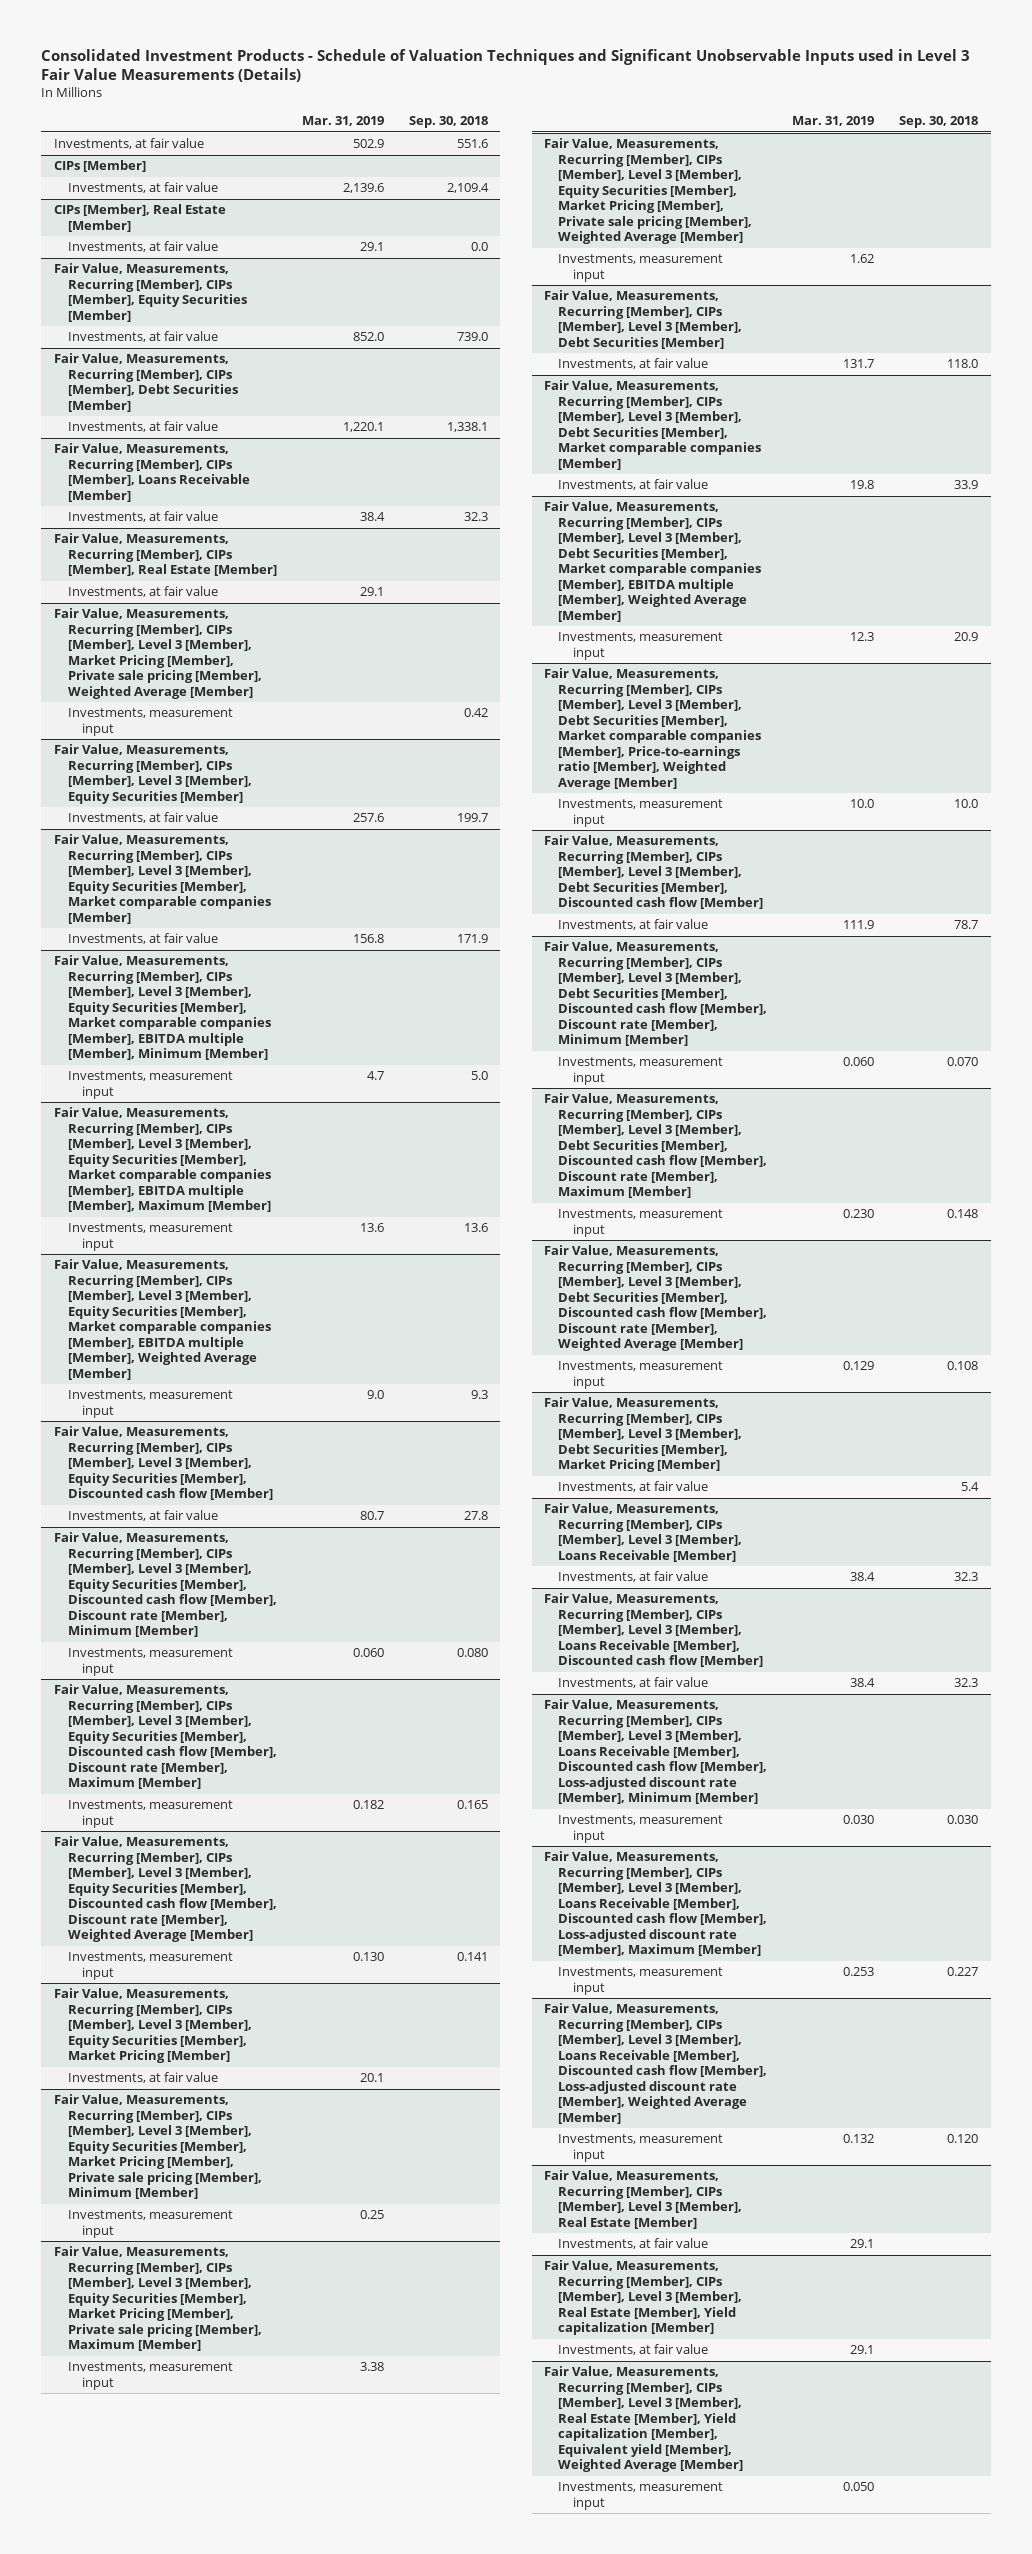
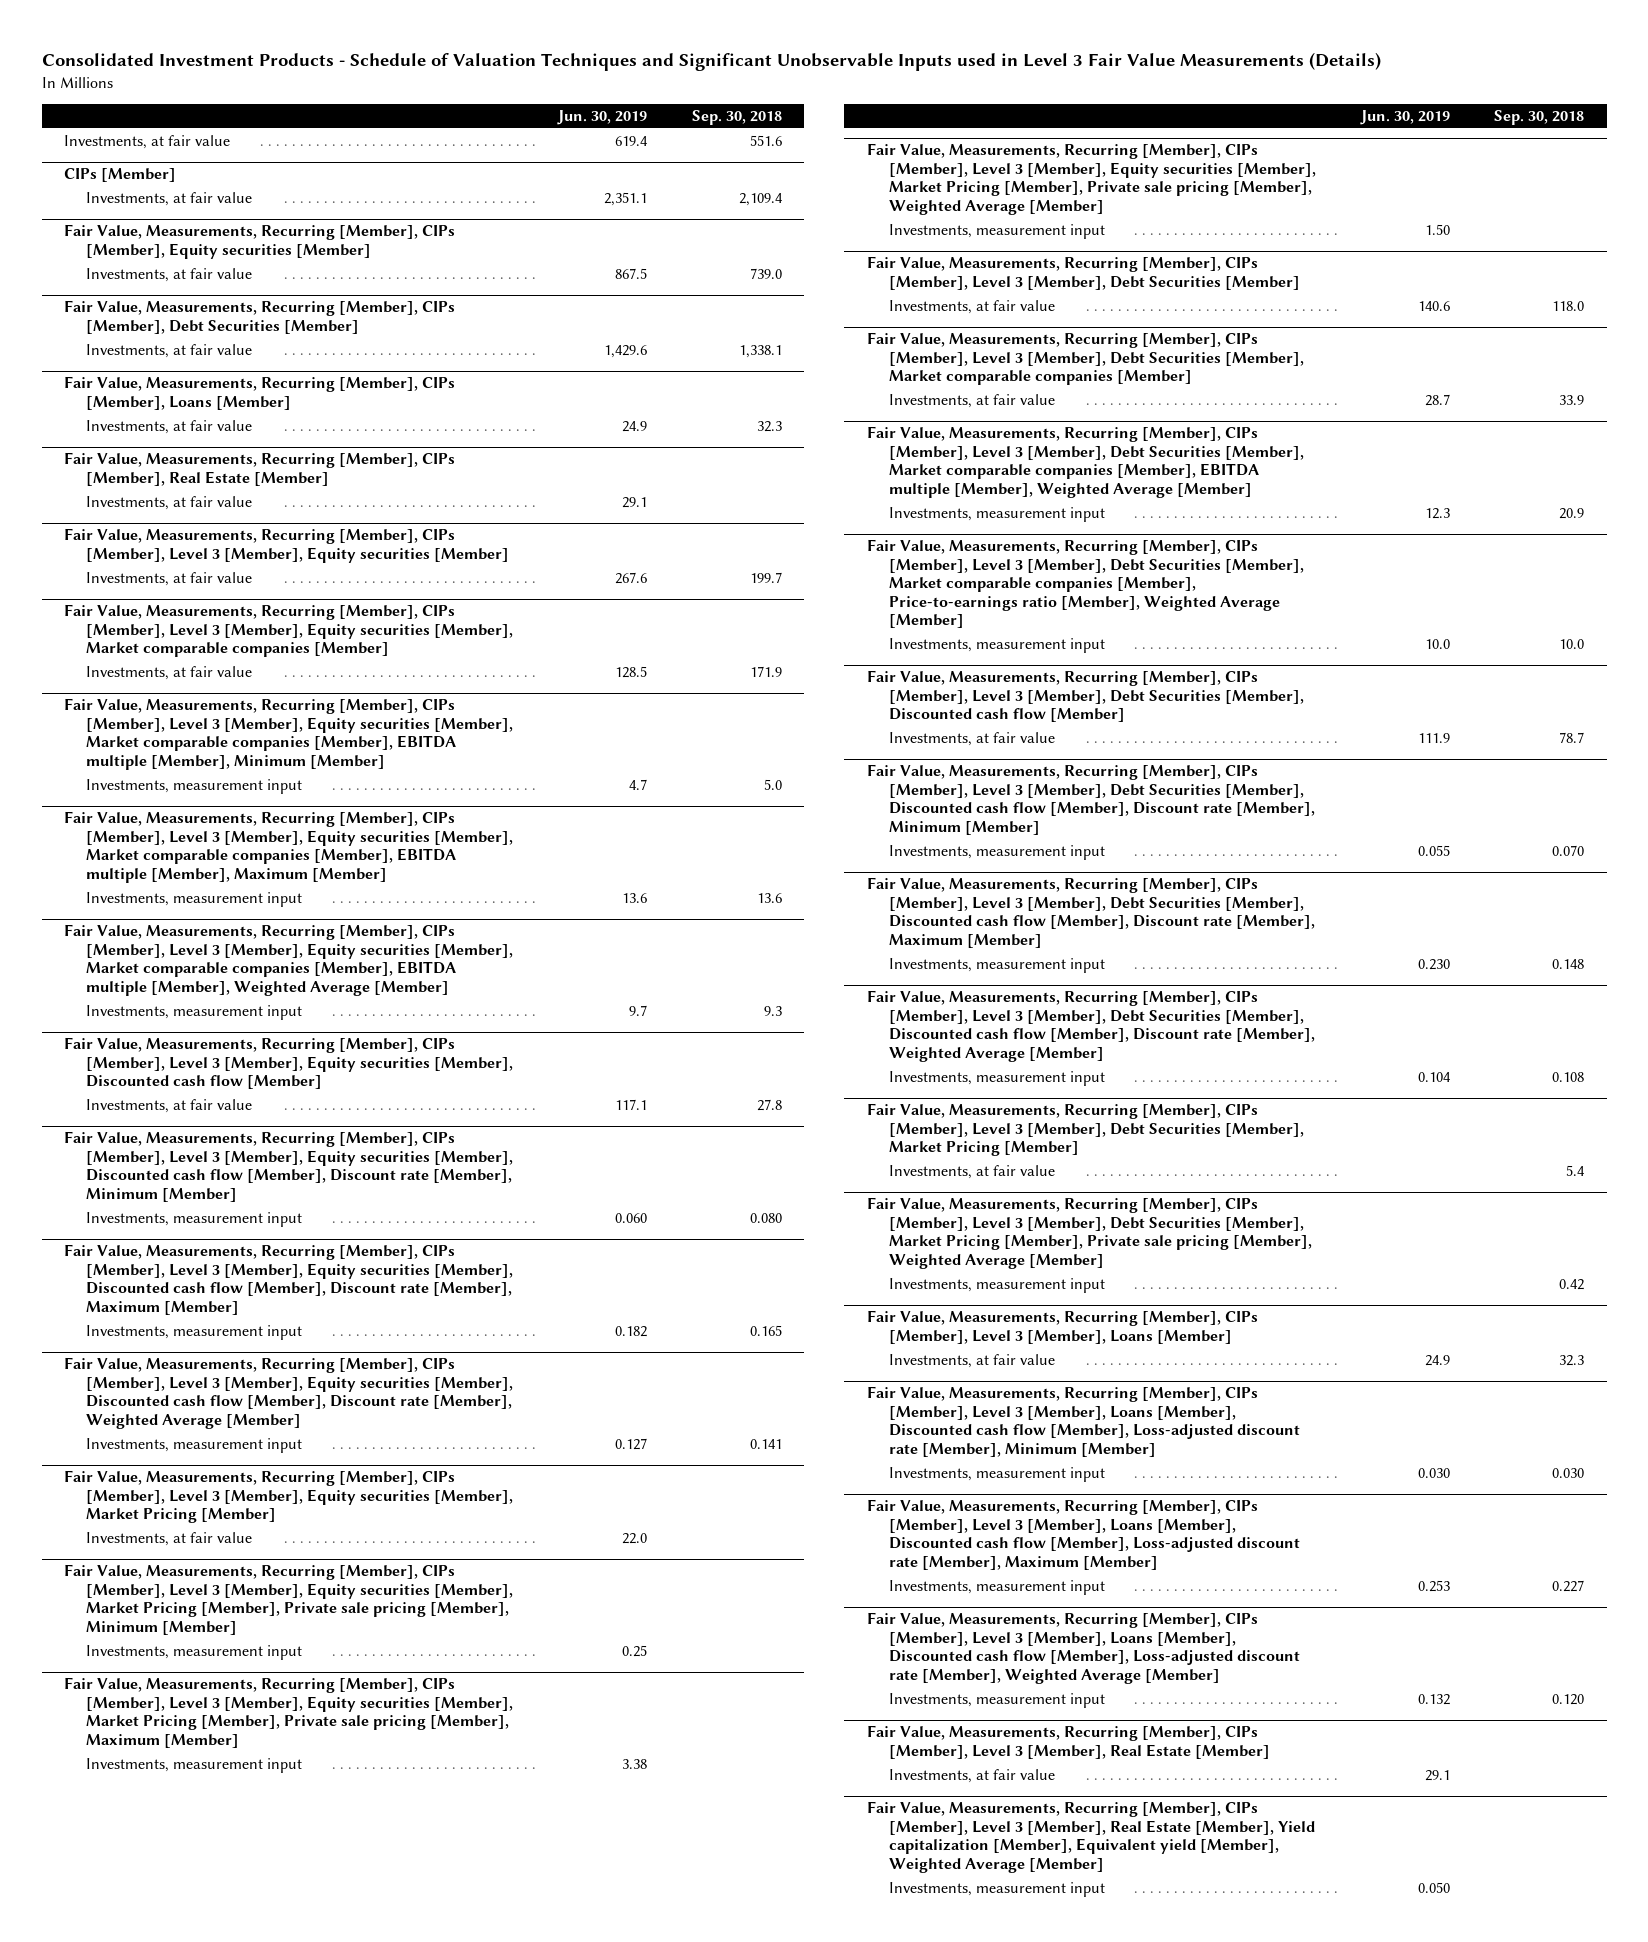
[301,116,384,127] Mar. 31, 2019 -> none
none -> [557,109,648,125] Jun. 30, 2019
[53,204,226,232] CIPs [Member], Real Estate [Member] -> none
[67,241,218,253] Investments, at fair value -> none
[53,263,247,322] Fair Value, Measurements, Recurring [Member], CIPs [Member], Equity Securities [Member] -> [64,224,456,259] Fair Value, Measurements, Recurring [Member], CIPs [Member], Equity securities [Member]
[53,443,250,502] Fair Value, Measurements, Recurring [Member], CIPs [Member], Loans Receivable [Member] -> [64,376,456,410] Fair Value, Measurements, Recurring [Member], CIPs [Member], Loans [Member]
[53,608,262,699] Fair Value, Measurements, Recurring [Member], CIPs [Member], Level 3 [Member], Market Pricing [Member], Private sale pricing [Member], Weighted Average [Member] -> none
[67,708,233,736] Investments, measurement input -> none
[53,744,252,804] Fair Value, Measurements, Recurring [Member], CIPs [Member], Level 3 [Member], Equity Securities [Member] -> [64,528,510,563] Fair Value, Measurements, Recurring [Member], CIPs [Member], Level 3 [Member], Equity securities [Member]
[53,834,271,924] Fair Value, Measurements, Recurring [Member], CIPs [Member], Level 3 [Member], Equity Securities [Member], Market comparable companies [Member] -> [64,604,514,658] Fair Value, Measurements, Recurring [Member], CIPs [Member], Level 3 [Member], Equity securities [Member], Market comparable companies [Member]
[53,955,271,1061] Fair Value, Measurements, Recurring [Member], CIPs [Member], Level 3 [Member], Equity Securities [Member], Market comparable companies [Member], EBITDA multiple [Member], Minimum [Member] -> [64,698,514,770] Fair Value, Measurements, Recurring [Member], CIPs [Member], Level 3 [Member], Equity securities [Member], Market comparable companies [Member], EBITDA multiple [Member], Minimum [Member]
[53,1107,271,1213] Fair Value, Measurements, Recurring [Member], CIPs [Member], Level 3 [Member], Equity Securities [Member], Market comparable companies [Member], EBITDA multiple [Member], Maximum [Member] -> [64,811,514,883] Fair Value, Measurements, Recurring [Member], CIPs [Member], Level 3 [Member], Equity securities [Member], Market comparable companies [Member], EBITDA multiple [Member], Maximum [Member]
[53,1259,271,1380] Fair Value, Measurements, Recurring [Member], CIPs [Member], Level 3 [Member], Equity Securities [Member], Market comparable companies [Member], EBITDA multiple [Member], Weighted Average [Member] -> [64,924,514,996] Fair Value, Measurements, Recurring [Member], CIPs [Member], Level 3 [Member], Equity securities [Member], Market comparable companies [Member], EBITDA multiple [Member], Weighted Average [Member]
[53,1426,273,1501] Fair Value, Measurements, Recurring [Member], CIPs [Member], Level 3 [Member], Equity Securities [Member], Discounted cash flow [Member] -> [64,1037,514,1090] Fair Value, Measurements, Recurring [Member], CIPs [Member], Level 3 [Member], Equity securities [Member], Discounted cash flow [Member]
[53,1532,277,1638] Fair Value, Measurements, Recurring [Member], CIPs [Member], Level 3 [Member], Equity Securities [Member], Discounted cash flow [Member], Discount rate [Member], Minimum [Member] -> [64,1131,514,1202] Fair Value, Measurements, Recurring [Member], CIPs [Member], Level 3 [Member], Equity securities [Member], Discounted cash flow [Member], Discount rate [Member], Minimum [Member]
[53,1684,277,1790] Fair Value, Measurements, Recurring [Member], CIPs [Member], Level 3 [Member], Equity Securities [Member], Discounted cash flow [Member], Discount rate [Member], Maximum [Member] -> [64,1244,514,1315] Fair Value, Measurements, Recurring [Member], CIPs [Member], Level 3 [Member], Equity securities [Member], Discounted cash flow [Member], Discount rate [Member], Maximum [Member]
[53,1836,277,1943] Fair Value, Measurements, Recurring [Member], CIPs [Member], Level 3 [Member], Equity Securities [Member], Discounted cash flow [Member], Discount rate [Member], Weighted Average [Member] -> [64,1357,514,1429] Fair Value, Measurements, Recurring [Member], CIPs [Member], Level 3 [Member], Equity securities [Member], Discounted cash flow [Member], Discount rate [Member], Weighted Average [Member]
[53,1988,252,2064] Fair Value, Measurements, Recurring [Member], CIPs [Member], Level 3 [Member], Equity Securities [Member], Market Pricing [Member] -> [64,1470,514,1524] Fair Value, Measurements, Recurring [Member], CIPs [Member], Level 3 [Member], Equity securities [Member], Market Pricing [Member]
[53,2094,262,2200] Fair Value, Measurements, Recurring [Member], CIPs [Member], Level 3 [Member], Equity Securities [Member], Market Pricing [Member], Private sale pricing [Member], Minimum [Member] -> [64,1564,514,1635] Fair Value, Measurements, Recurring [Member], CIPs [Member], Level 3 [Member], Equity securities [Member], Market Pricing [Member], Private sale pricing [Member], Minimum [Member]
[53,2246,262,2352] Fair Value, Measurements, Recurring [Member], CIPs [Member], Level 3 [Member], Equity Securities [Member], Market Pricing [Member], Private sale pricing [Member], Maximum [Member] -> [64,1677,514,1748] Fair Value, Measurements, Recurring [Member], CIPs [Member], Level 3 [Member], Equity securities [Member], Market Pricing [Member], Private sale pricing [Member], Maximum [Member]
[544,138,753,245] Fair Value, Measurements, Recurring [Member], CIPs [Member], Level 3 [Member], Equity Securities [Member], Market Pricing [Member], Private sale pricing [Member], Weighted Average [Member] -> [866,143,1316,215] Fair Value, Measurements, Recurring [Member], CIPs [Member], Level 3 [Member], Equity securities [Member], Market Pricing [Member], Private sale pricing [Member], Weighted Average [Member]
[558,1571,709,1583] Investments, at fair value -> none
[544,1593,764,1668] Fair Value, Measurements, Recurring [Member], CIPs [Member], Level 3 [Member], Loans Receivable [Member], Discounted cash flow [Member] -> none
none -> [866,1197,1312,1269] Fair Value, Measurements, Recurring [Member], CIPs [Member], Level 3 [Member], Debt Securities [Member], Market Pricing [Member], Private sale pricing [Member], Weighted Average [Member]
none -> [888,1278,1105,1294] Investments, measurement input
[544,1503,743,1562] Fair Value, Measurements, Recurring [Member], CIPs [Member], Level 3 [Member], Loans Receivable [Member] -> [866,1310,1258,1344] Fair Value, Measurements, Recurring [Member], CIPs [Member], Level 3 [Member], Loans [Member]
[544,1699,768,1805] Fair Value, Measurements, Recurring [Member], CIPs [Member], Level 3 [Member], Loans Receivable [Member], Discounted cash flow [Member], Loss-adjusted discount rate [Member], Minimum [Member] -> [866,1386,1300,1457] Fair Value, Measurements, Recurring [Member], CIPs [Member], Level 3 [Member], Loans [Member], Discounted cash flow [Member], Loss-adjusted discount rate [Member], Minimum [Member]
[544,1851,768,1957] Fair Value, Measurements, Recurring [Member], CIPs [Member], Level 3 [Member], Loans Receivable [Member], Discounted cash flow [Member], Loss-adjusted discount rate [Member], Maximum [Member] -> [866,1499,1300,1570] Fair Value, Measurements, Recurring [Member], CIPs [Member], Level 3 [Member], Loans [Member], Discounted cash flow [Member], Loss-adjusted discount rate [Member], Maximum [Member]
[544,2003,768,2124] Fair Value, Measurements, Recurring [Member], CIPs [Member], Level 3 [Member], Loans Receivable [Member], Discounted cash flow [Member], Loss-adjusted discount rate [Member], Weighted Average [Member] -> [866,1612,1300,1684] Fair Value, Measurements, Recurring [Member], CIPs [Member], Level 3 [Member], Loans [Member], Discounted cash flow [Member], Loss-adjusted discount rate [Member], Weighted Average [Member]
[544,2260,743,2336] Fair Value, Measurements, Recurring [Member], CIPs [Member], Level 3 [Member], Real Estate [Member], Yield capitalization [Member] -> none
[558,2344,709,2356] Investments, at fair value -> none

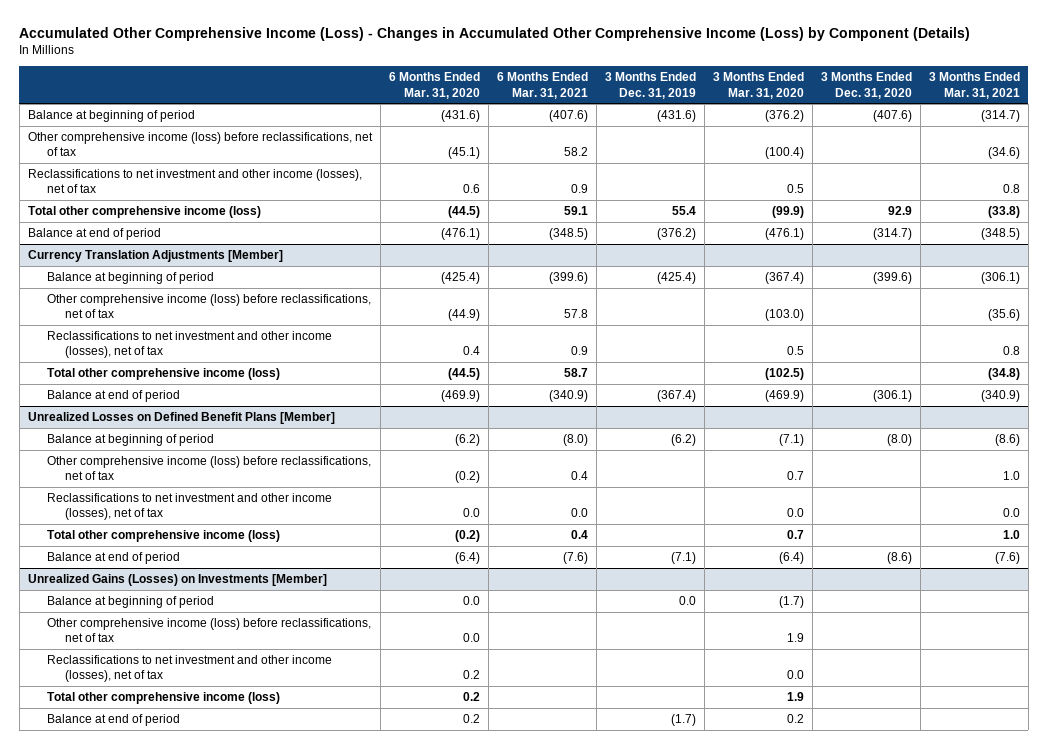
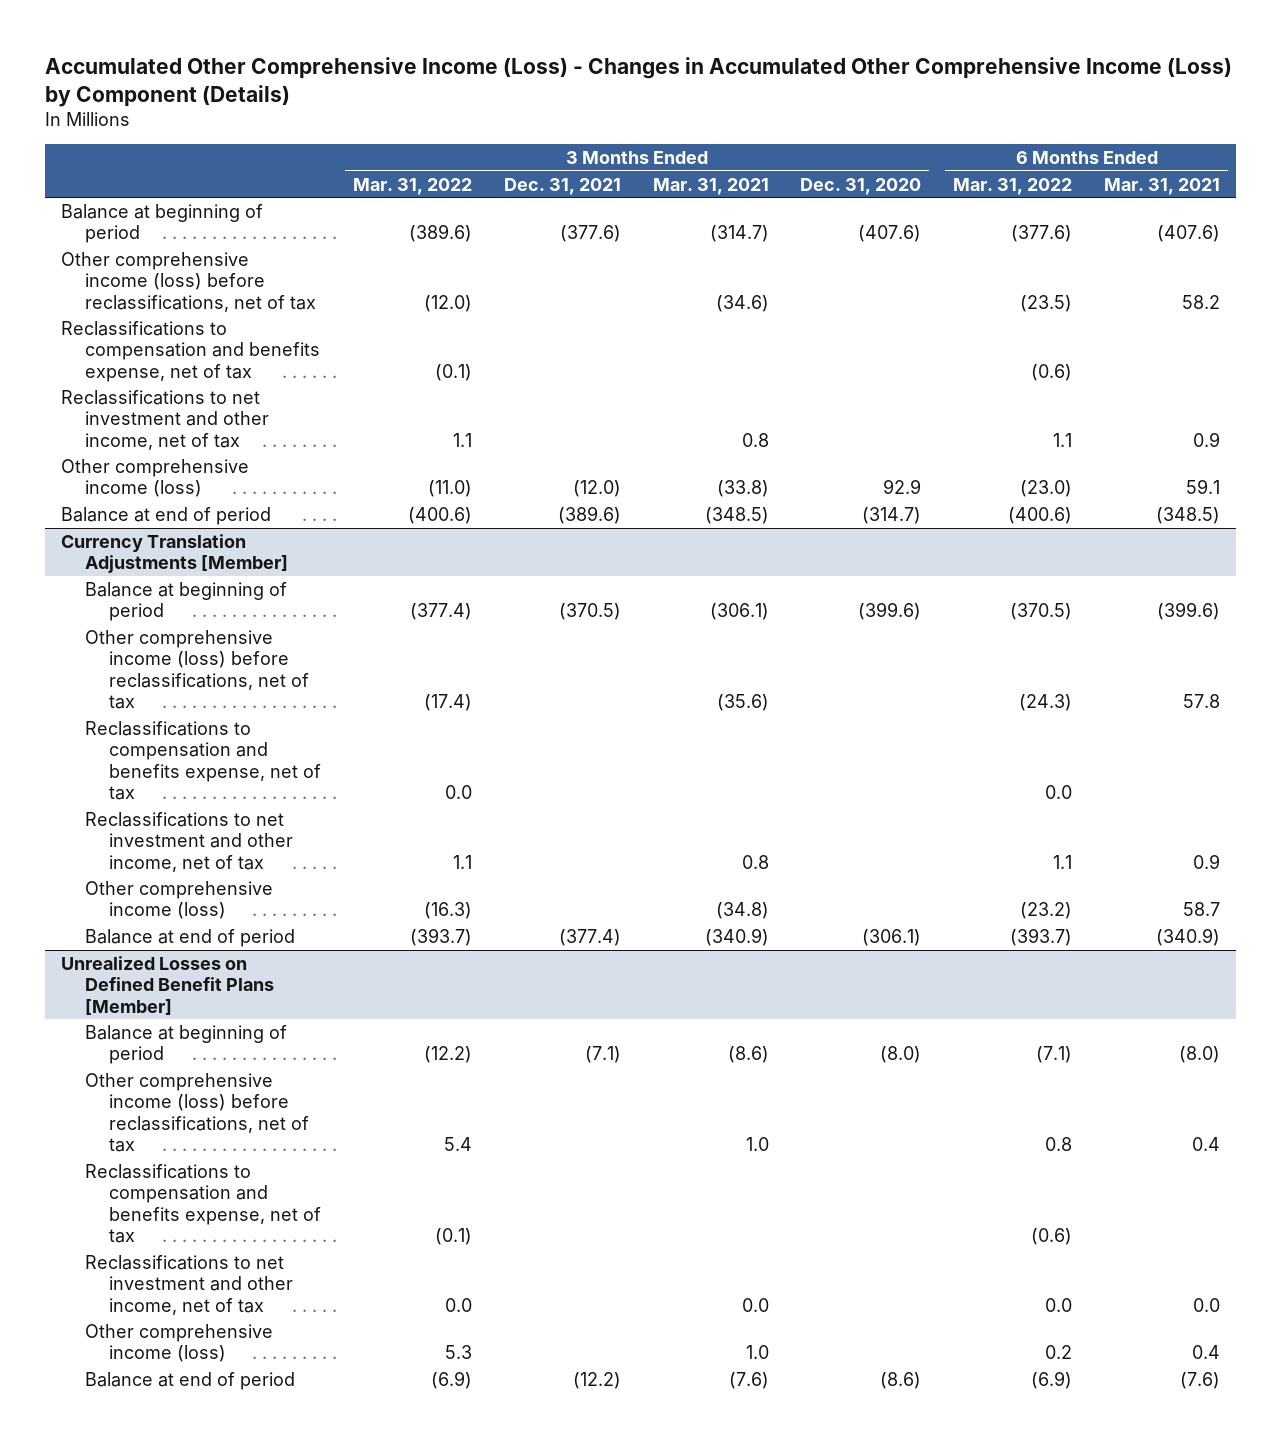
[388,72,480,99] 6 Months Ended Mar. 31, 2020 -> none
[604,72,696,99] 3 Months Ended Dec. 31, 2019 -> none
[712,72,804,99] 3 Months Ended Mar. 31, 2020 -> none
none -> [352,177,472,195] Mar. 31, 2022
none -> [503,177,621,195] Dec. 31, 2021
none -> [953,177,1073,195] Mar. 31, 2022
none -> [61,320,321,382] Reclassifications to compensation and benefits expense, net of tax
[27,169,362,194] Reclassifications to net investment and other income (losses), net of tax -> [61,389,270,450] Reclassifications to net investment and other income, net of tax
[27,206,261,219] Total other comprehensive income (loss) -> [61,458,250,498] Other comprehensive income (loss)
none -> [85,720,322,801] Reclassifications to compensation and benefits expense, net of tax
[46,331,332,359] Reclassifications to net investment and other income (losses), net of tax -> [85,811,294,872] Reclassifications to net investment and other income, net of tax
[46,368,280,381] Total other comprehensive income (loss) -> [85,880,274,920] Other comprehensive income (loss)
none -> [85,1163,322,1244] Reclassifications to compensation and benefits expense, net of tax
[46,493,332,521] Reclassifications to net investment and other income (losses), net of tax -> [85,1254,294,1315] Reclassifications to net investment and other income, net of tax
[46,530,280,543] Total other comprehensive income (loss) -> [85,1323,274,1363] Other comprehensive income (loss)
[27,574,327,587] Unrealized Gains (Losses) on Investments [Member] -> none
[46,596,214,609] Balance at beginning of period -> none
[46,618,371,643] Other comprehensive income (loss) before reclassifications, net of tax -> none
[46,655,332,683] Reclassifications to net investment and other income (losses), net of tax -> none
[46,692,280,705] Total other comprehensive income (loss) -> none
[46,714,180,727] Balance at end of period -> none

